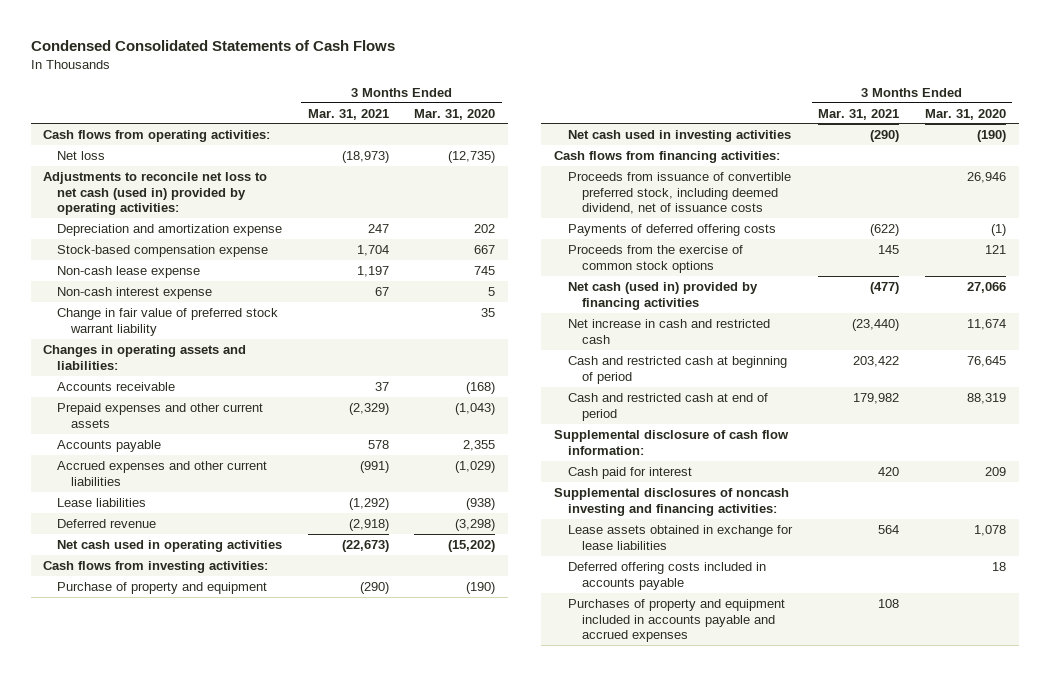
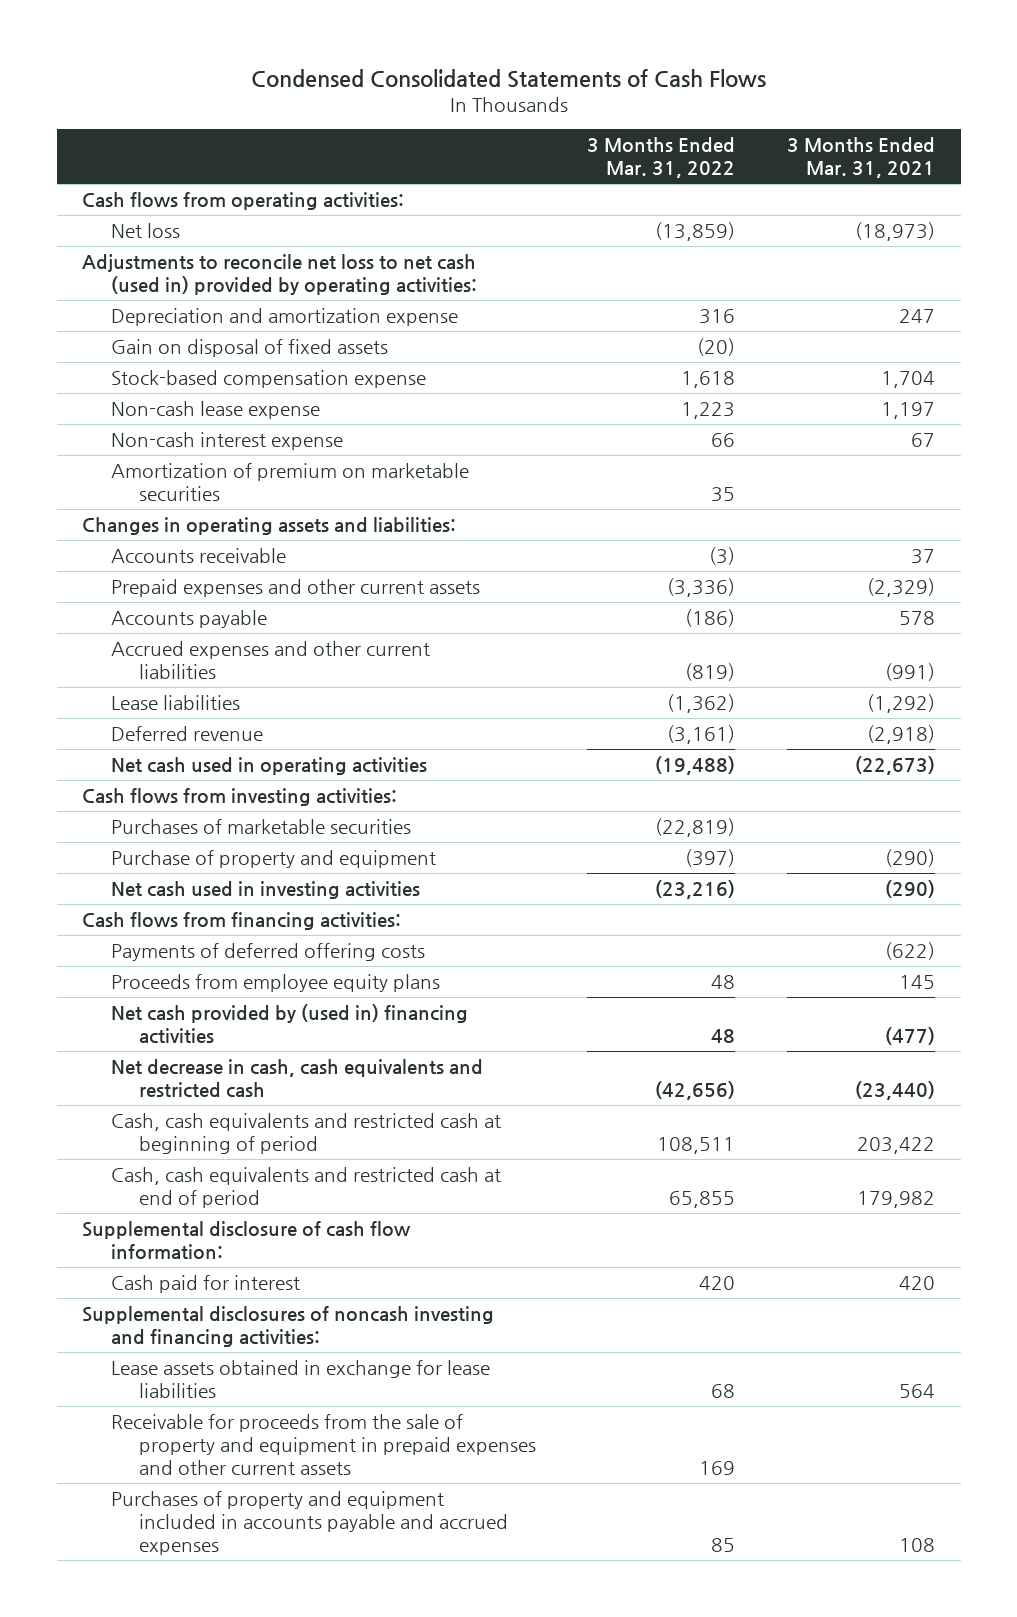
[414,108,496,120] Mar. 31, 2020 -> none
none -> [587,137,736,179] 3 Months Ended Mar. 31, 2022
none -> [110,338,388,357] Gain on disposal of fixed assets
[57,307,279,336] Change in fair value of preferred stock warrant liability -> none
none -> [110,462,469,502] Amortization of premium on marketable securities
none -> [110,818,411,834] Purchases of marketable securities
[567,171,791,215] Proceeds from issuance of convertible preferred stock, including deemed dividend, net of issuance costs -> none
[567,244,743,273] Proceeds from the exercise of common stock options -> [110,973,440,992] Proceeds from employee equity plans
[567,281,758,310] Net cash (used in) provided by financing activities -> [110,1003,468,1045] Net cash provided by (used in) financing activities
[567,318,770,344] Net increase in cash and restricted cash -> [110,1058,483,1099] Net decrease in cash, cash equivalents and restricted cash
[567,355,787,384] Cash and restricted cash at beginning of period -> [110,1112,501,1155] Cash, cash equivalents and restricted cash at beginning of period
[567,392,768,421] Cash and restricted cash at end of period -> [110,1166,501,1209] Cash, cash equivalents and restricted cash at end of period
[567,561,766,590] Deferred offering costs included in accounts payable -> none
none -> [110,1413,536,1476] Receivable for proceeds from the sale of property and equipment in prepaid expenses and other current assets

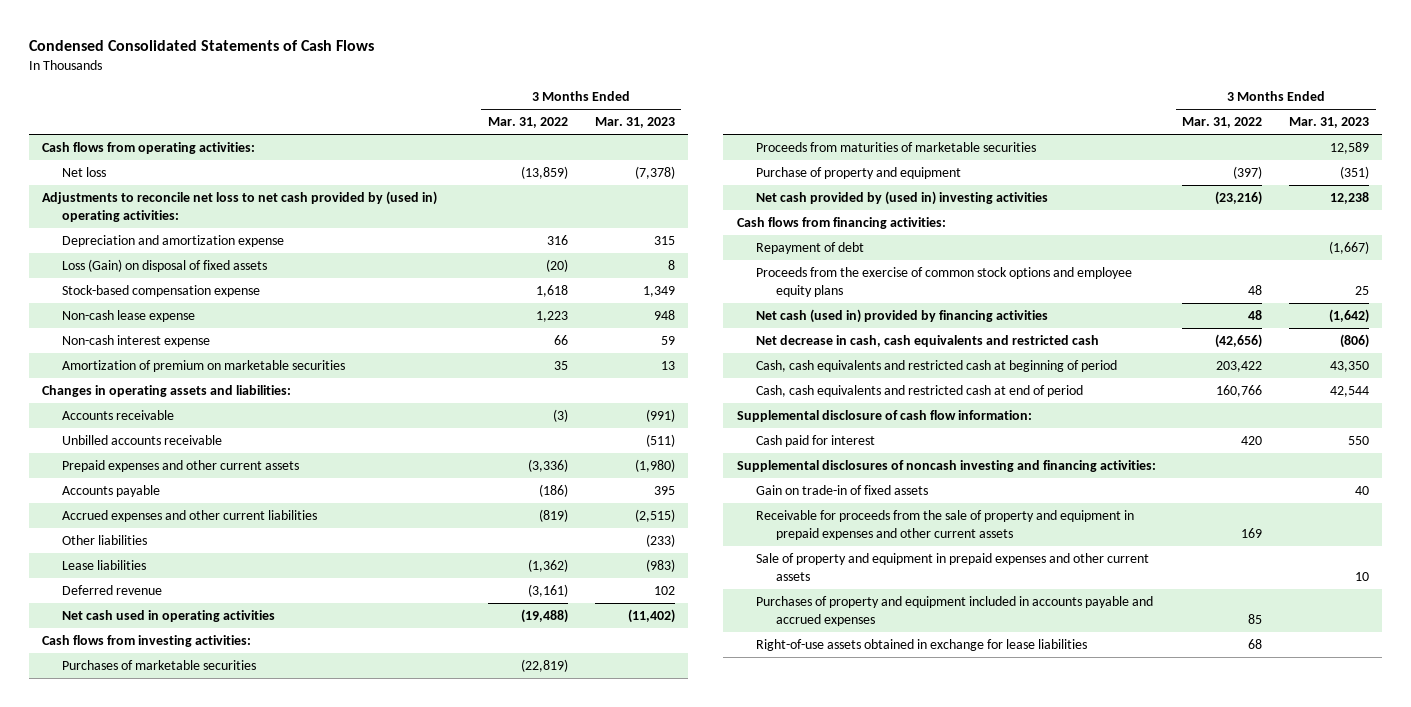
[786,137,935,179] 3 Months Ended Mar. 31, 2021 -> none
none -> [594,117,675,129] Mar. 31, 2023
[82,253,477,296] Adjustments to reconcile net loss to net cash (used in) provided by operating activities: -> [42,191,438,223] Adjustments to reconcile net loss to net cash provided by (used in) operating activities:
[110,338,388,357] Gain on disposal of fixed assets -> [62,259,268,273] Loss (Gain) on disposal of fixed assets
none -> [62,435,223,446] Unbilled accounts receivable
none -> [62,535,148,546] Other liabilities
none -> [756,142,1037,153] Proceeds from maturities of marketable securities
[110,880,420,899] Net cash used in investing activities -> [756,191,1049,206] Net cash provided by (used in) investing activities
[110,942,425,961] Payments of deferred offering costs -> none
[110,973,440,992] Proceeds from employee equity plans -> none
none -> [756,242,865,255] Repayment of debt
none -> [756,267,1133,298] Proceeds from the exercise of common stock options and employee equity plans
[110,1003,468,1045] Net cash provided by (used in) financing activities -> [756,309,1049,324] Net cash (used in) provided by financing activities
[657,1137,736,1155] 108,511 -> [1216,361,1263,373] 203,422
[669,1191,736,1209] 65,855 -> [1216,385,1263,398] 160,766
[110,1359,490,1399] Lease assets obtained in exchange for lease liabilities -> none
none -> [756,485,929,496] Gain on trade-in of fixed assets
none -> [756,553,1150,582] Sale of property and equipment in prepaid expenses and other current assets
none -> [756,639,1088,652] Right-of-use assets obtained in exchange for lease liabilities

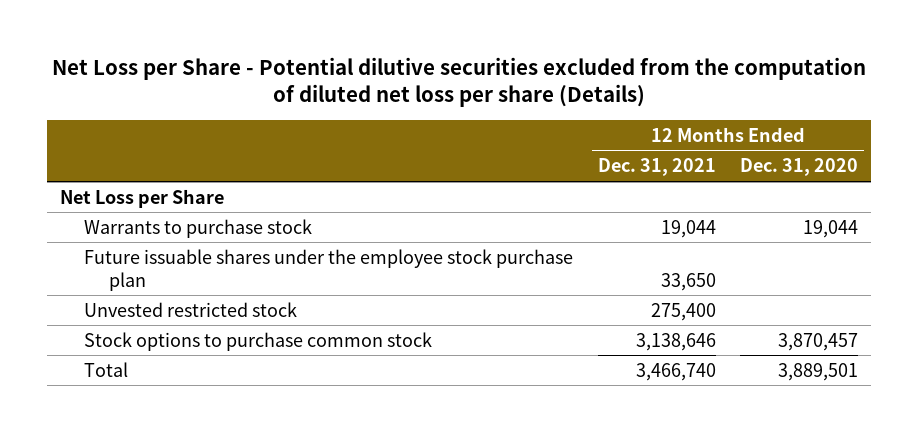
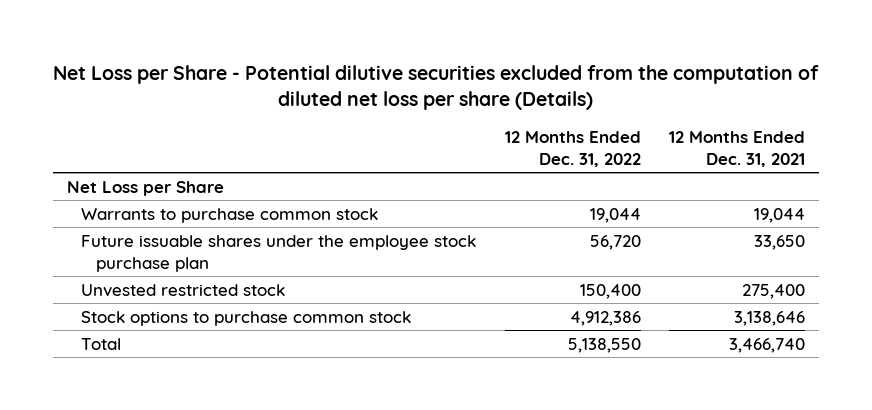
[740,158,859,177] Dec. 31, 2020 -> none
none -> [504,130,641,167] 12 Months Ended Dec. 31, 2022
[84,218,313,238] Warrants to purchase stock -> [81,207,379,223] Warrants to purchase common stock

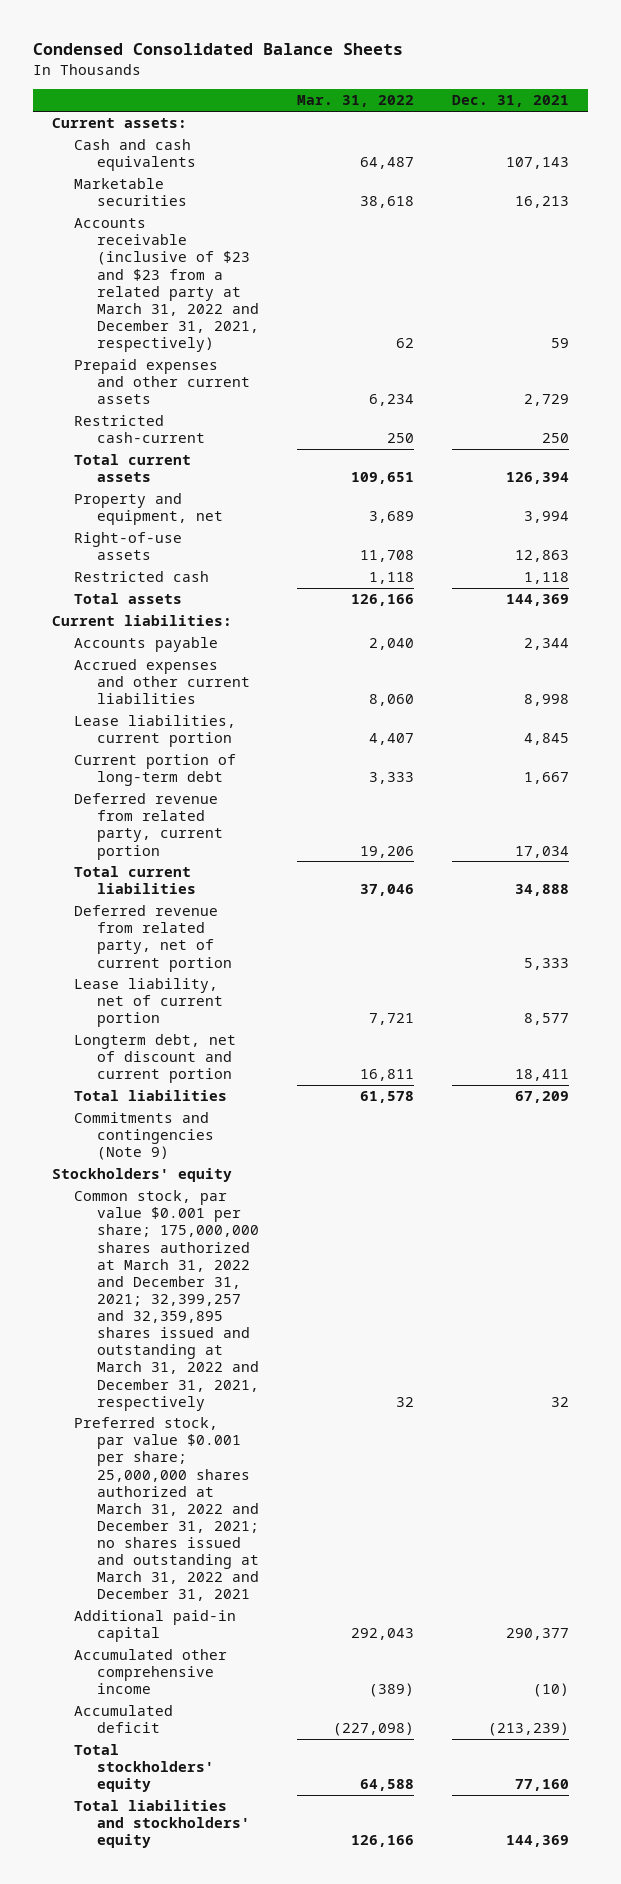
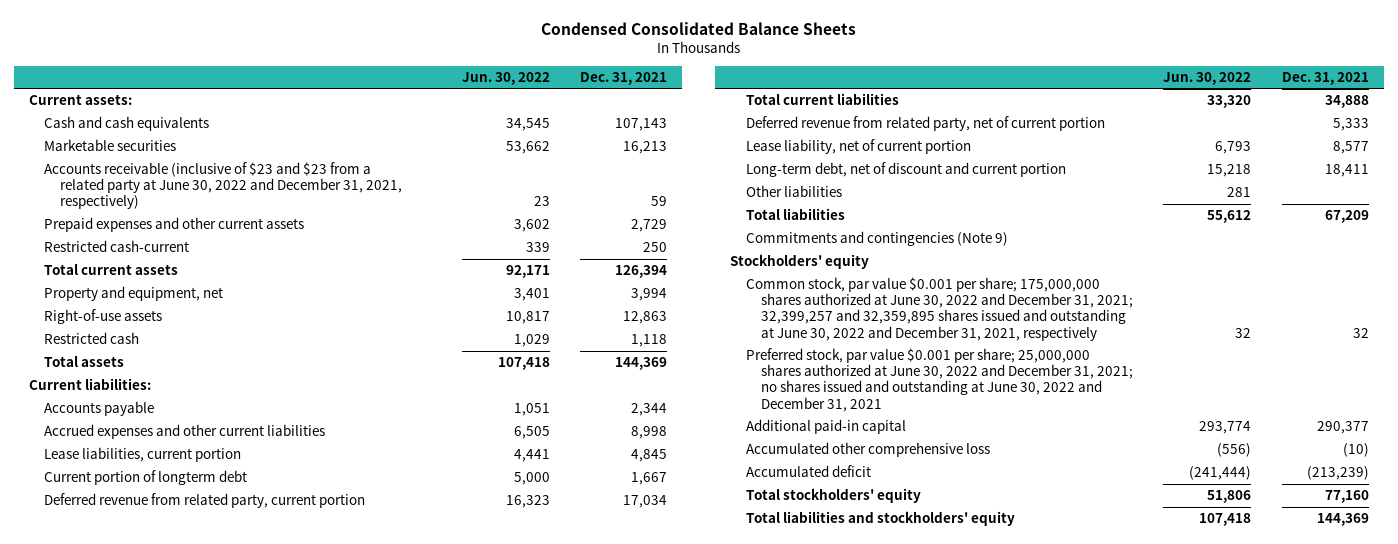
[296,95,414,108] Mar. 31, 2022 -> none
none -> [462,71,551,85] Jun. 30, 2022
[74,218,259,353] Accounts receivable (inclusive of $23 and $23 from a related party at March 31, 2022 and December 31, 2021, respectively) -> [44,162,402,210] Accounts receivable (inclusive of $23 and $23 from a related party at June 30, 2022 and December 31, 2021, respectively)
[74,754,237,787] Current portion of long-term debt -> [44,470,248,486] Current portion of longterm debt
[74,1034,237,1084] Longterm debt, net of discount and current portion -> [745,162,1066,178] Long-term debt, net of discount and current portion
none -> [745,185,842,198] Other liabilities
[74,1190,259,1411] Common stock, par value $0.001 per share; 175,000,000 shares authorized at March 31, 2022 and December 31, 2021; 32,399,257 and 32,359,895 shares issued and outstanding at March 31, 2022 and December 31, 2021, respectively -> [745,277,1134,341] Common stock, par value $0.001 per share; 175,000,000 shares authorized at June 30, 2022 and December 31, 2021; 32,399,257 and 32,359,895 shares issued and outstanding at June 30, 2022 and December 31, 2021, respectively
[74,1417,259,1602] Preferred stock, par value $0.001 per share; 25,000,000 shares authorized at March 31, 2022 and December 31, 2021; no shares issued and outstanding at March 31, 2022 and December 31, 2021 -> [745,348,1134,412] Preferred stock, par value $0.001 per share; 25,000,000 shares authorized at June 30, 2022 and December 31, 2021; no shares issued and outstanding at June 30, 2022 and December 31, 2021
[74,1649,228,1695] Accumulated other comprehensive income -> [745,442,990,458] Accumulated other comprehensive loss

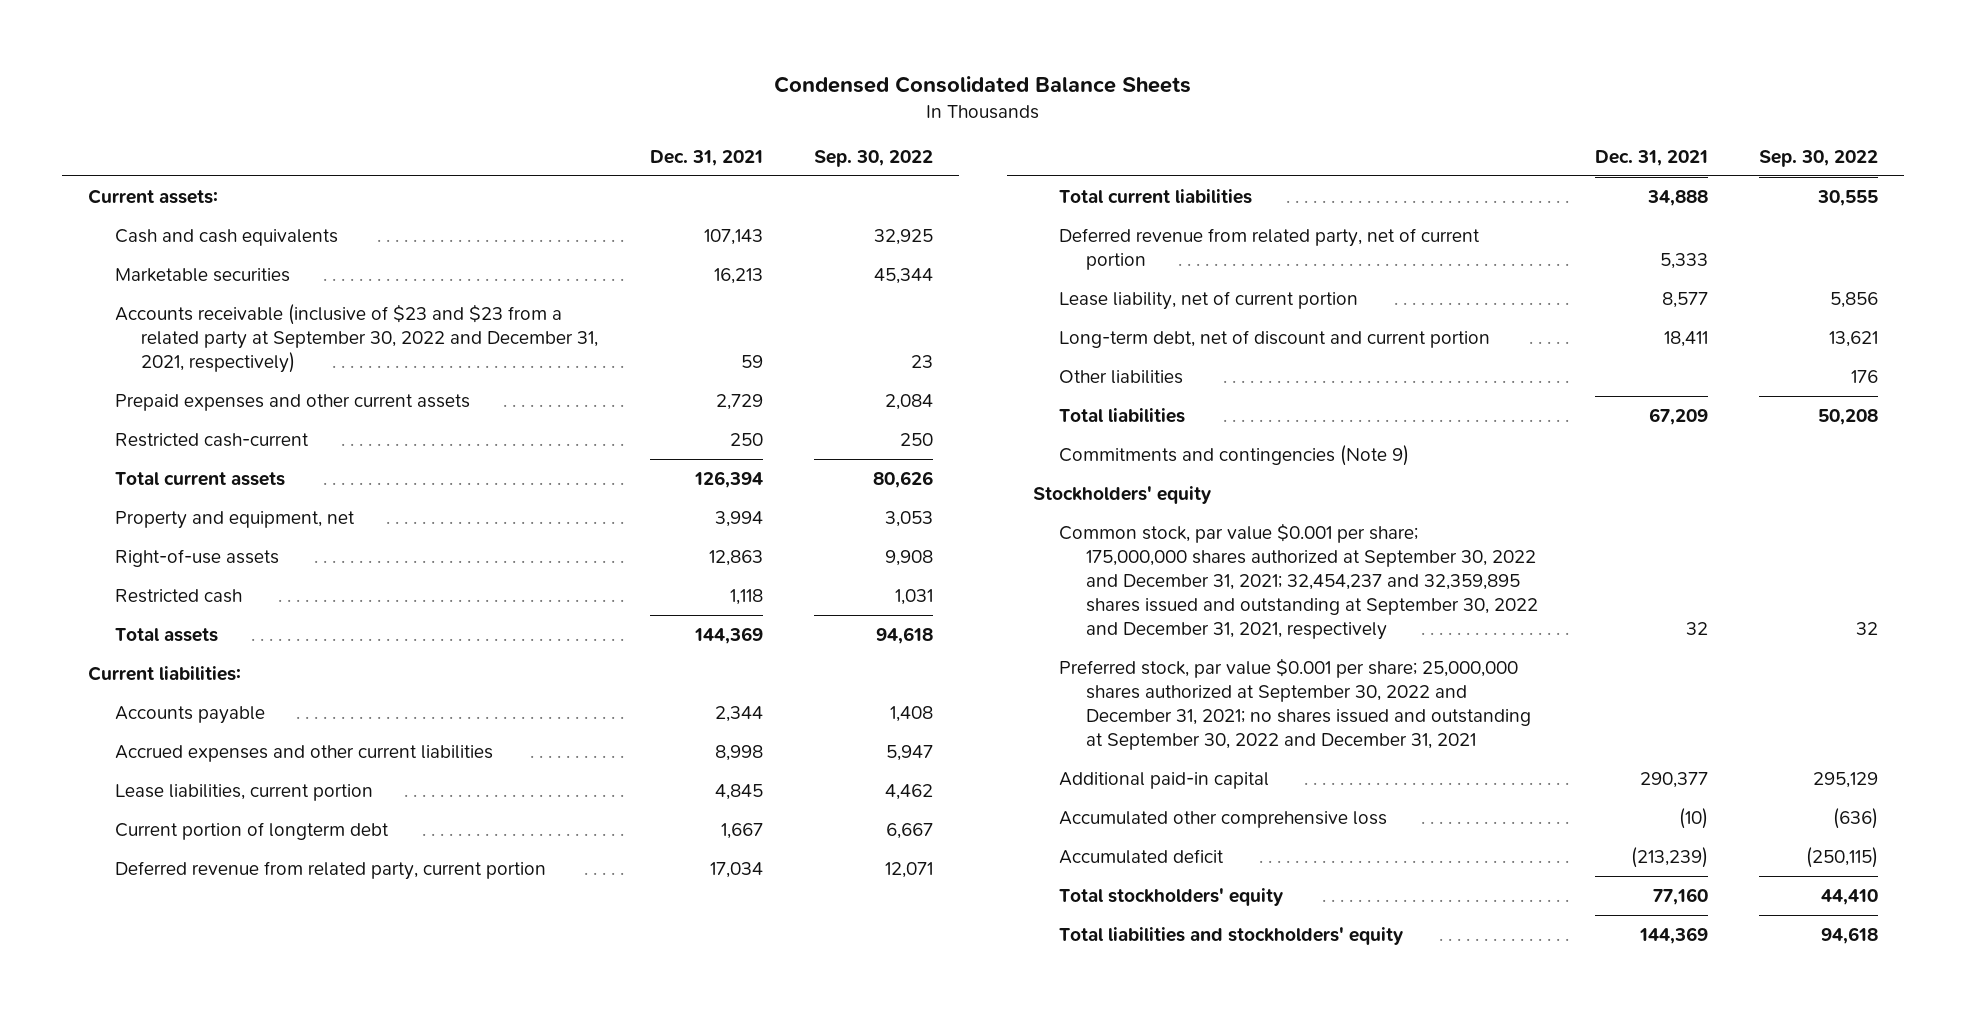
[462,71,551,85] Jun. 30, 2022 -> none
none -> [814,149,934,167] Sep. 30, 2022
[44,162,402,210] Accounts receivable (inclusive of $23 and $23 from a related party at June 30, 2022 and December 31, 2021, respectively) -> [114,303,598,373] Accounts receivable (inclusive of $23 and $23 from a related party at September 30, 2022 and December 31, 2021, respectively)
[745,277,1134,341] Common stock, par value $0.001 per share; 175,000,000 shares authorized at June 30, 2022 and December 31, 2021; 32,399,257 and 32,359,895 shares issued and outstanding at June 30, 2022 and December 31, 2021, respectively -> [1059,522,1538,640] Common stock, par value $0.001 per share; 175,000,000 shares authorized at September 30, 2022 and December 31, 2021; 32,454,237 and 32,359,895 shares issued and outstanding at September 30, 2022 and December 31, 2021, respectively
[745,348,1134,412] Preferred stock, par value $0.001 per share; 25,000,000 shares authorized at June 30, 2022 and December 31, 2021; no shares issued and outstanding at June 30, 2022 and December 31, 2021 -> [1059,657,1531,750] Preferred stock, par value $0.001 per share; 25,000,000 shares authorized at September 30, 2022 and December 31, 2021; no shares issued and outstanding at September 30, 2022 and December 31, 2021

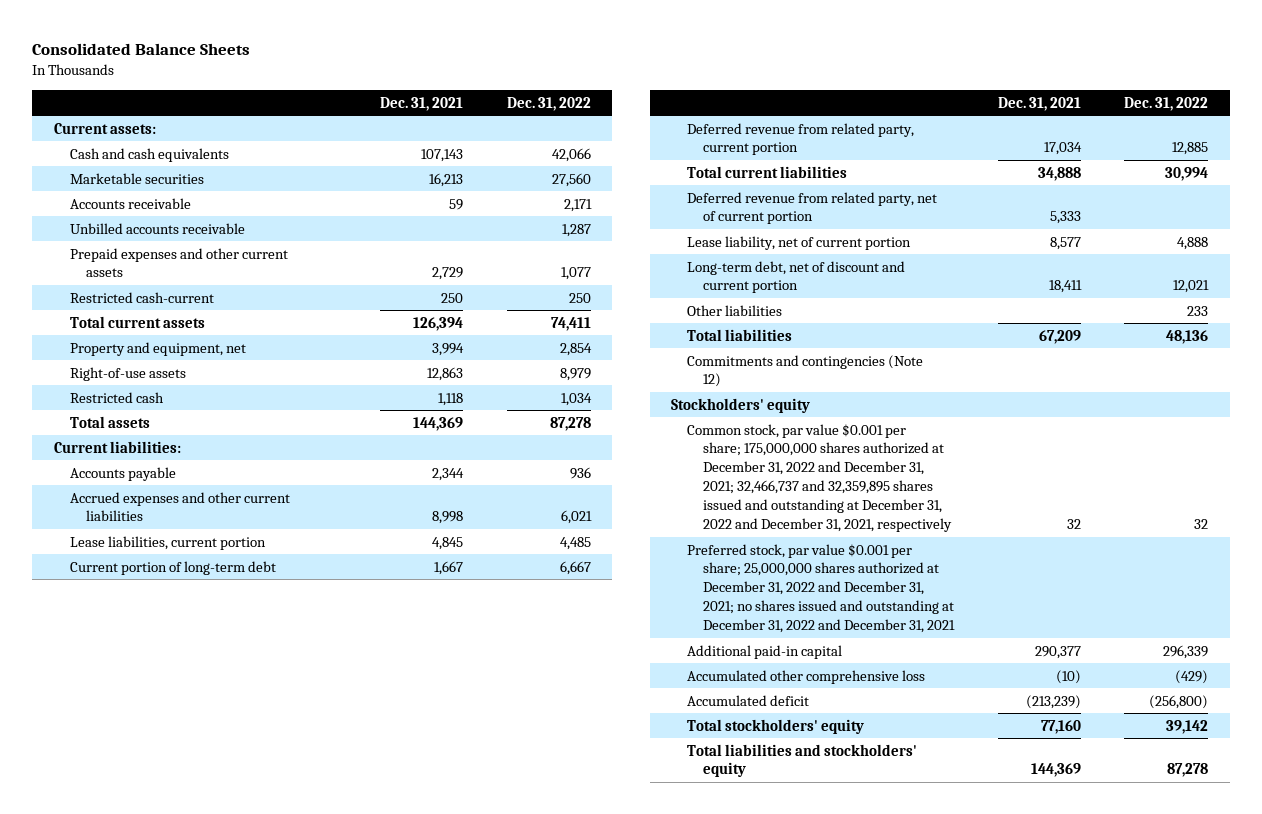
[774,76,1192,94] Condensed Consolidated Balance Sheets -> [31,42,250,55] Consolidated Balance Sheets
[814,149,934,167] Sep. 30, 2022 -> none
none -> [506,96,591,111] Dec. 31, 2022
[114,303,598,373] Accounts receivable (inclusive of $23 and $23 from a related party at September 30, 2022 and December 31, 2021, respectively) -> [69,197,191,209] Accounts receivable
none -> [69,222,245,234] Unbilled accounts receivable
[114,821,389,840] Current portion of longterm debt -> [69,560,276,575] Current portion of long-term debt
[1059,444,1410,466] Commitments and contingencies (Note 9) -> [687,354,924,388] Commitments and contingencies (Note 12)
[1059,522,1538,640] Common stock, par value $0.001 per share; 175,000,000 shares authorized at September 30, 2022 and December 31, 2021; 32,454,237 and 32,359,895 shares issued and outstanding at September 30, 2022 and December 31, 2021, respectively -> [687,423,953,533] Common stock, par value $0.001 per share; 175,000,000 shares authorized at December 31, 2022 and December 31, 2021; 32,466,737 and 32,359,895 shares issued and outstanding at December 31, 2022 and December 31, 2021, respectively
[1059,657,1531,750] Preferred stock, par value $0.001 per share; 25,000,000 shares authorized at September 30, 2022 and December 31, 2021; no shares issued and outstanding at September 30, 2022 and December 31, 2021 -> [687,543,956,634] Preferred stock, par value $0.001 per share; 25,000,000 shares authorized at December 31, 2022 and December 31, 2021; no shares issued and outstanding at December 31, 2022 and December 31, 2021

